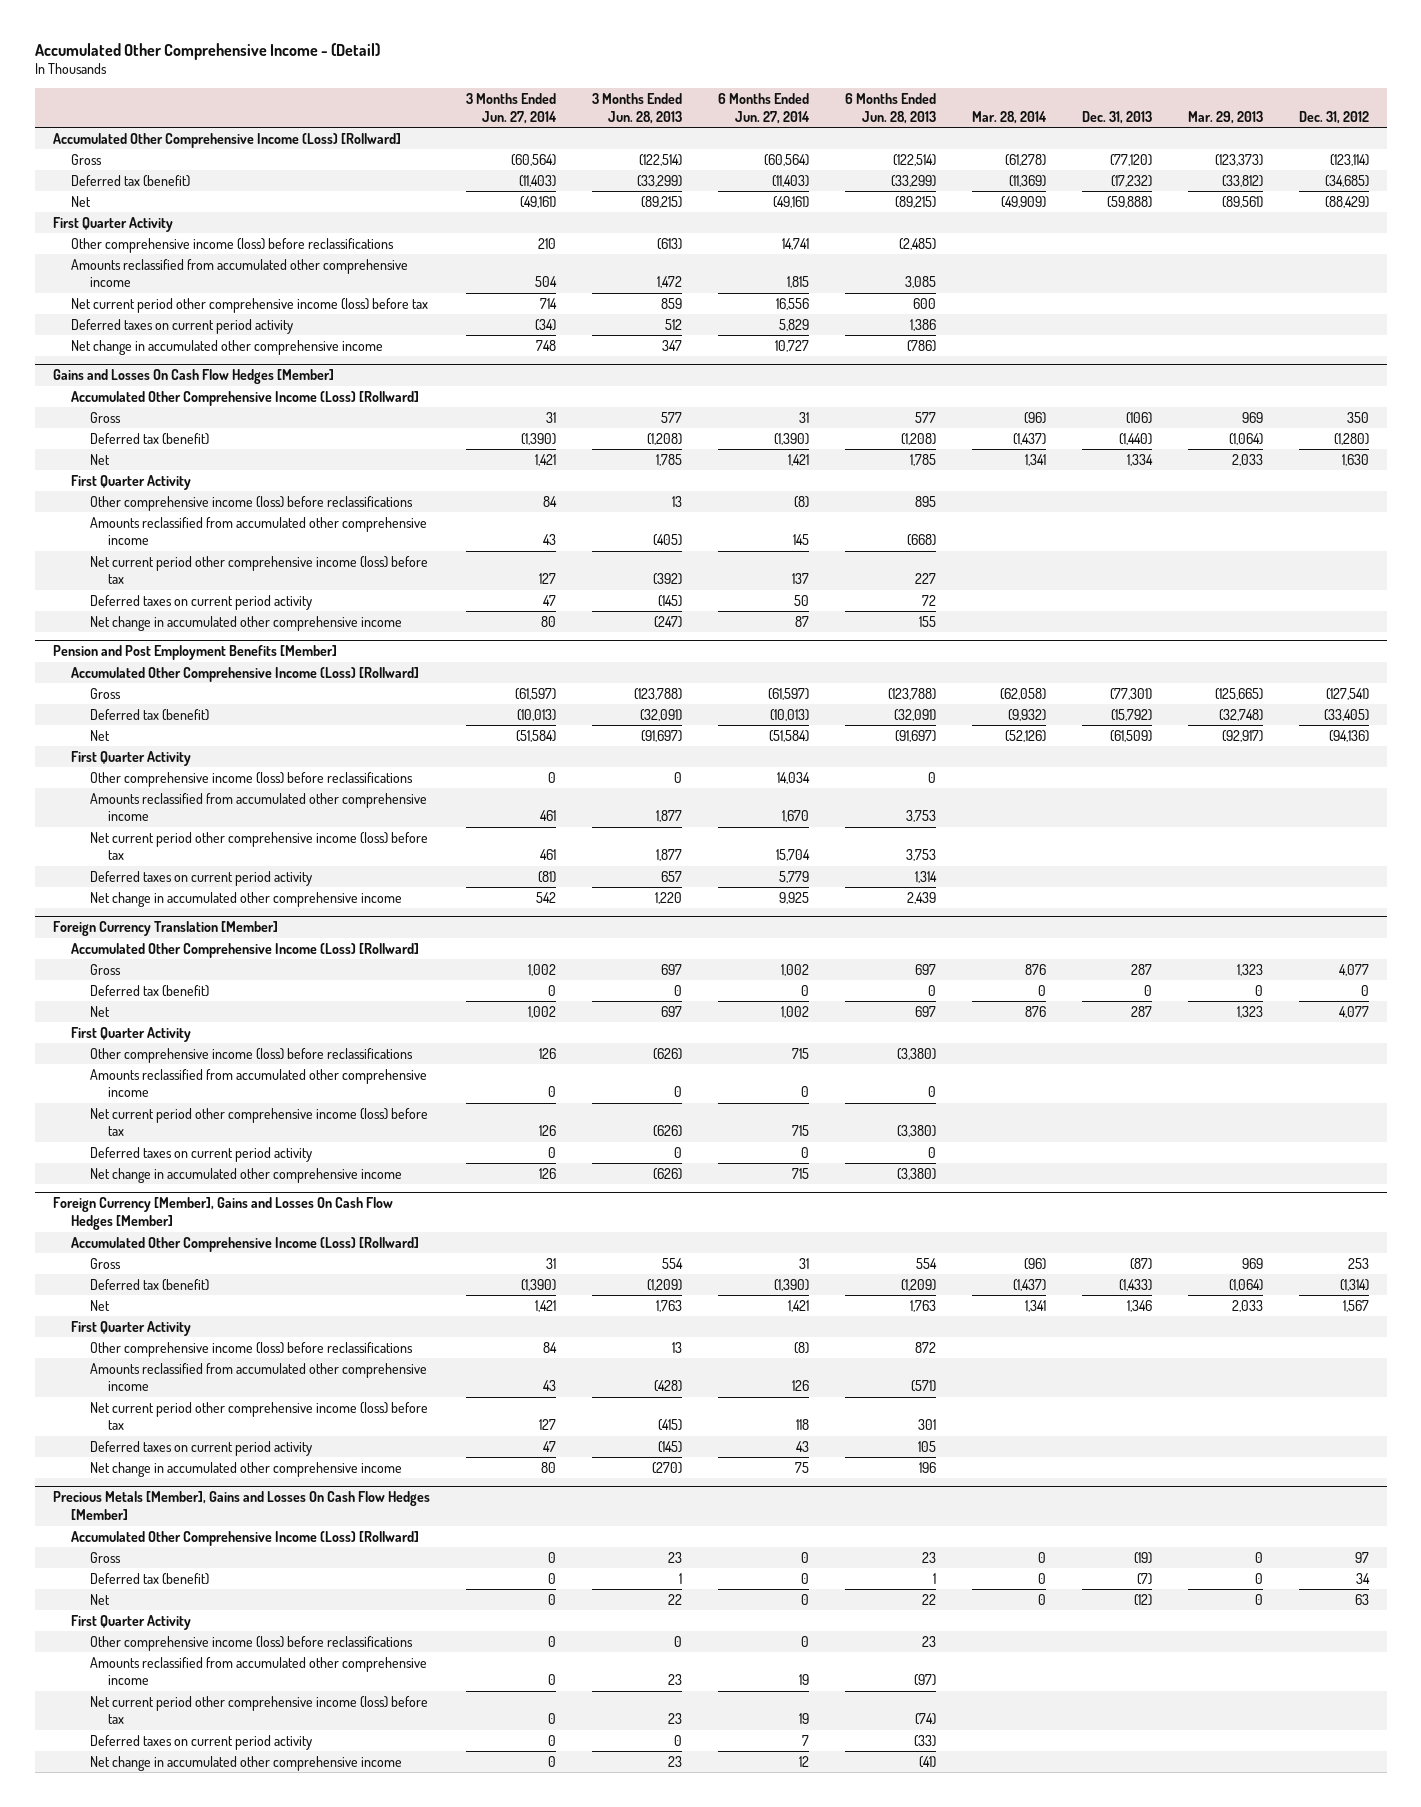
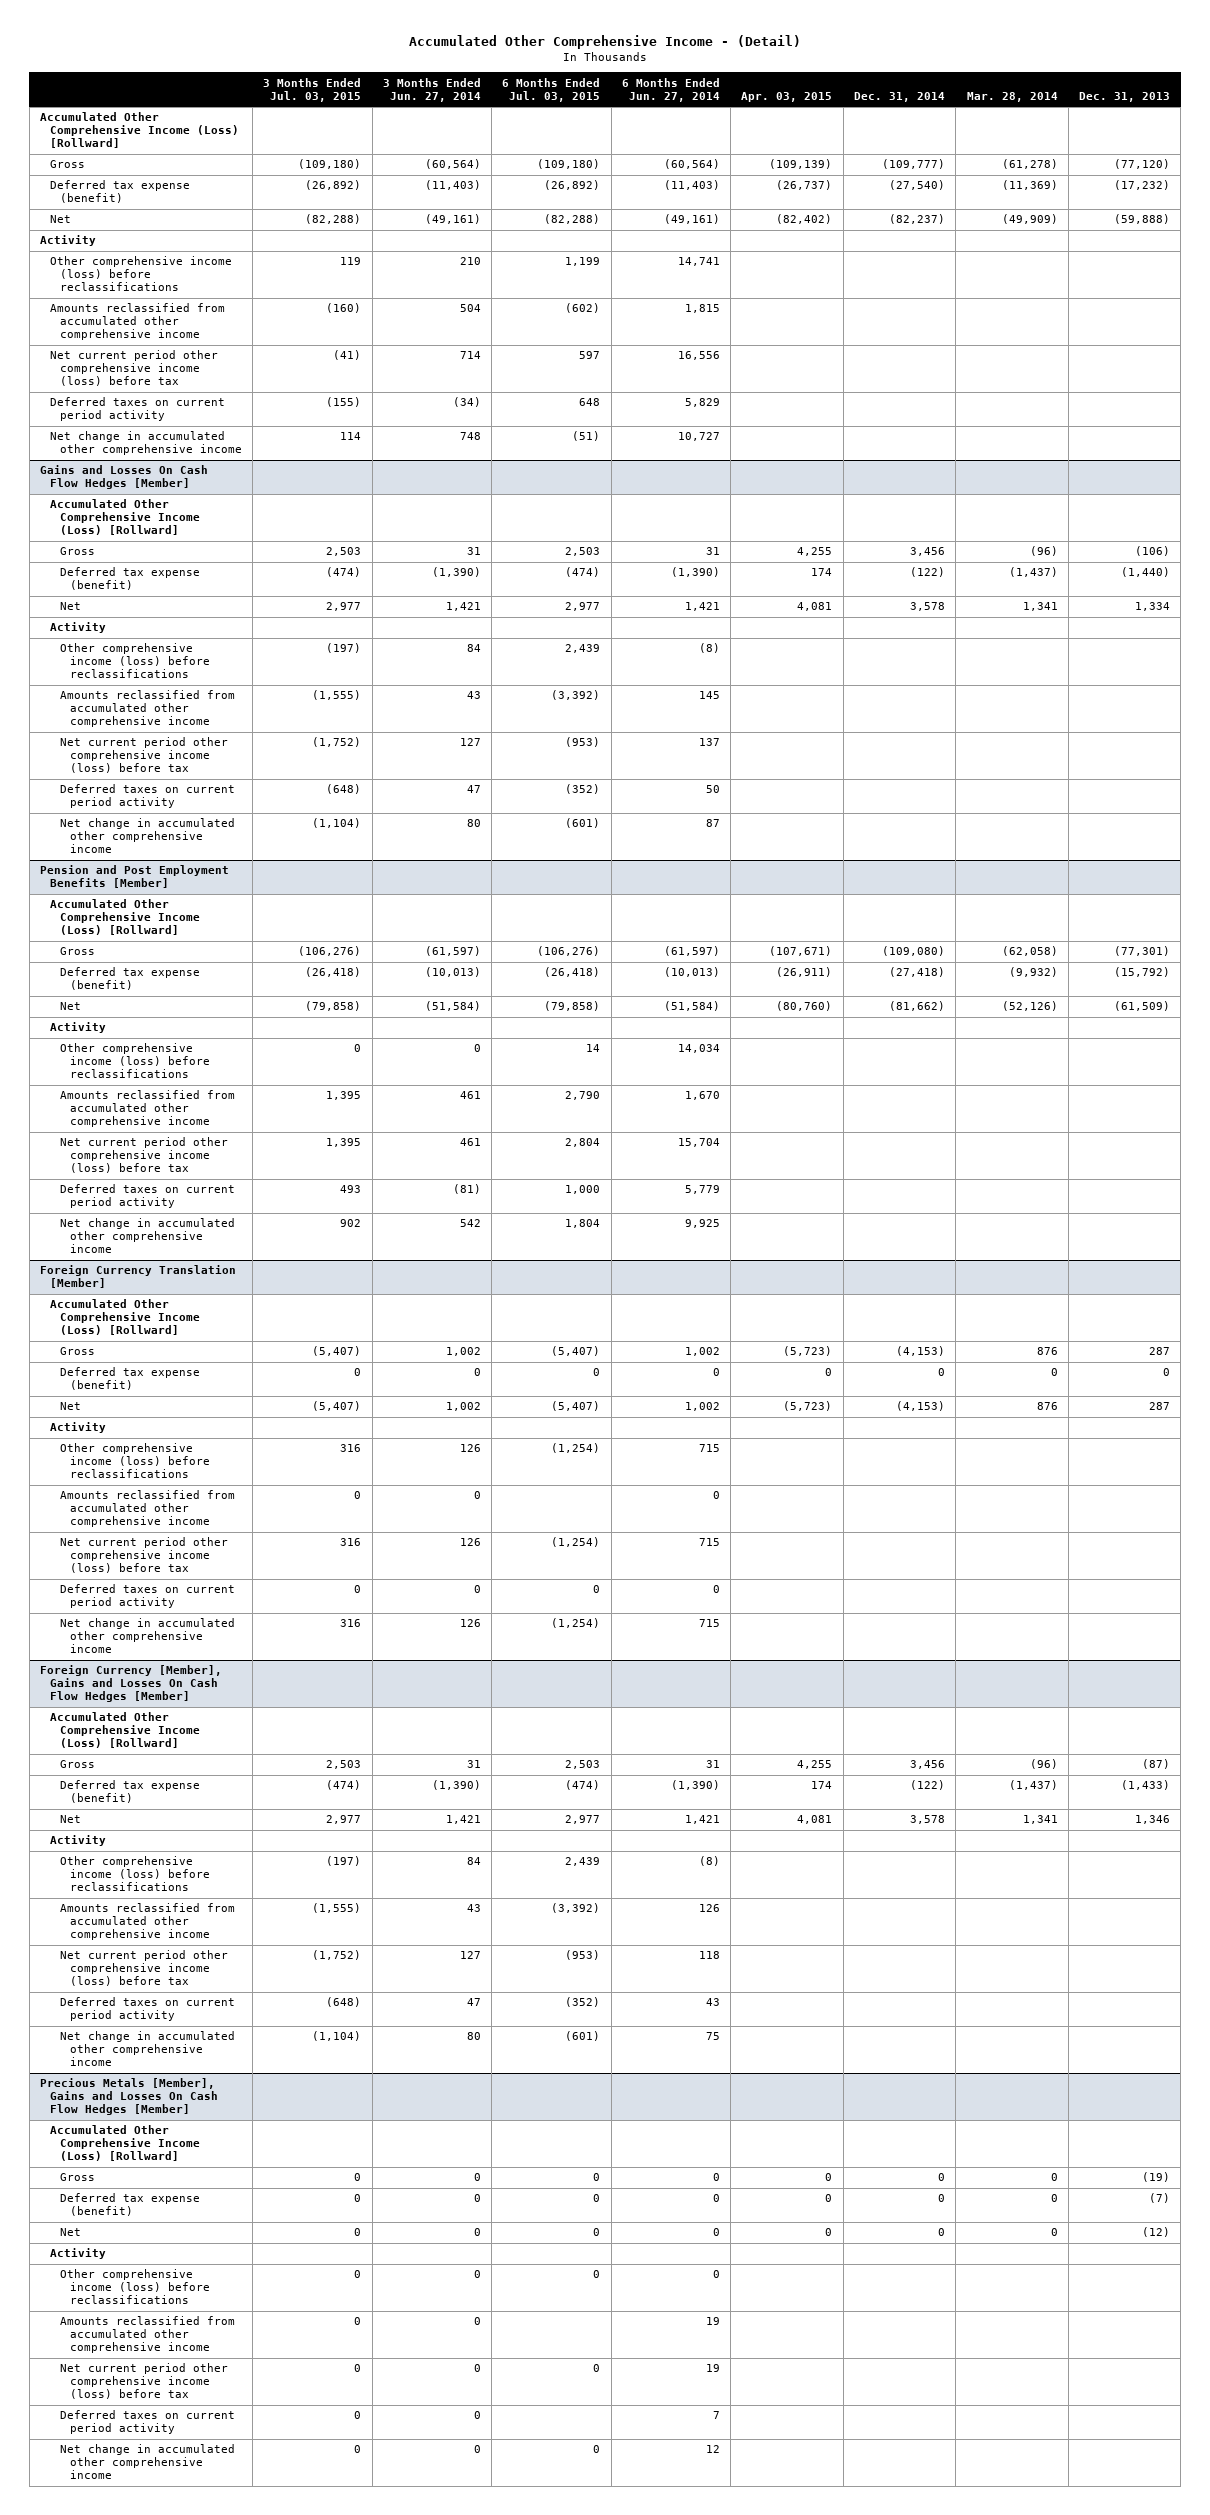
[591,92,682,124] 3 Months Ended Jun. 28, 2013 -> none
[844,92,936,124] 6 Months Ended Jun. 28, 2013 -> none
[1187,110,1263,124] Mar. 29, 2013 -> none
[1298,110,1369,124] Dec. 31, 2012 -> none
none -> [263,77,362,102] 3 Months Ended Jul. 03, 2015
none -> [502,77,601,102] 6 Months Ended Jul. 03, 2015
none -> [741,91,833,102] Apr. 03, 2015
none -> [854,91,946,102] Dec. 31, 2014
[71,174,191,187] Deferred tax (benefit) -> [49,180,190,204] Deferred tax expense (benefit)
[52,216,173,232] First Quarter Activity -> [39,235,96,247] Activity
[89,432,209,445] Deferred tax (benefit) -> [59,567,200,591] Deferred tax expense (benefit)
[71,474,192,490] First Quarter Activity -> [49,622,106,634] Activity
[89,708,209,721] Deferred tax (benefit) -> [59,967,200,991] Deferred tax expense (benefit)
[71,750,192,766] First Quarter Activity -> [49,1022,106,1034] Activity
[89,984,209,997] Deferred tax (benefit) -> [59,1367,200,1391] Deferred tax expense (benefit)
[71,1026,192,1042] First Quarter Activity -> [49,1422,106,1434] Activity
[89,1278,209,1291] Deferred tax (benefit) -> [59,1780,200,1804] Deferred tax expense (benefit)
[71,1320,192,1336] First Quarter Activity -> [49,1835,106,1847] Activity
[89,1572,209,1585] Deferred tax (benefit) -> [59,2193,200,2217] Deferred tax expense (benefit)
[71,1614,192,1630] First Quarter Activity -> [49,2248,106,2260] Activity

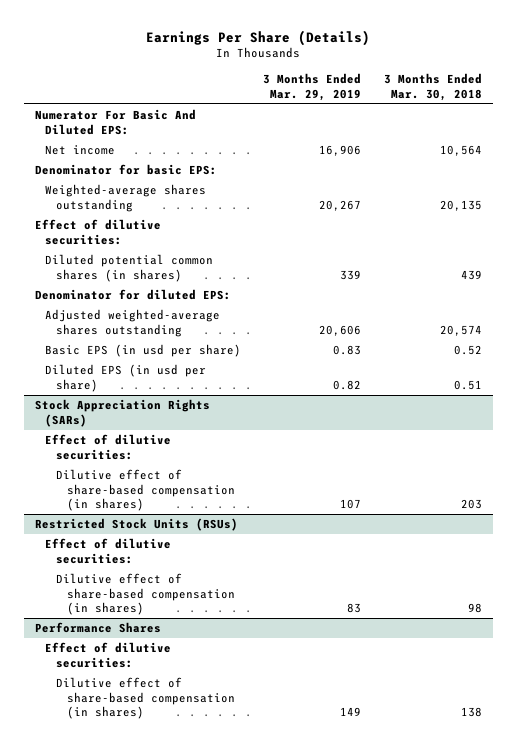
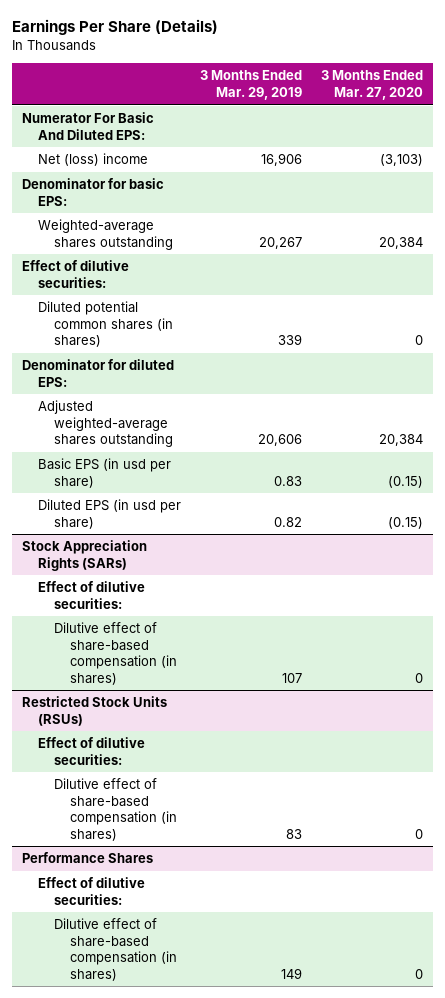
[383,72,482,101] 3 Months Ended Mar. 30, 2018 -> none
none -> [321,70,424,100] 3 Months Ended Mar. 27, 2020
[45,145,116,156] Net income -> [38,153,149,167] Net (loss) income

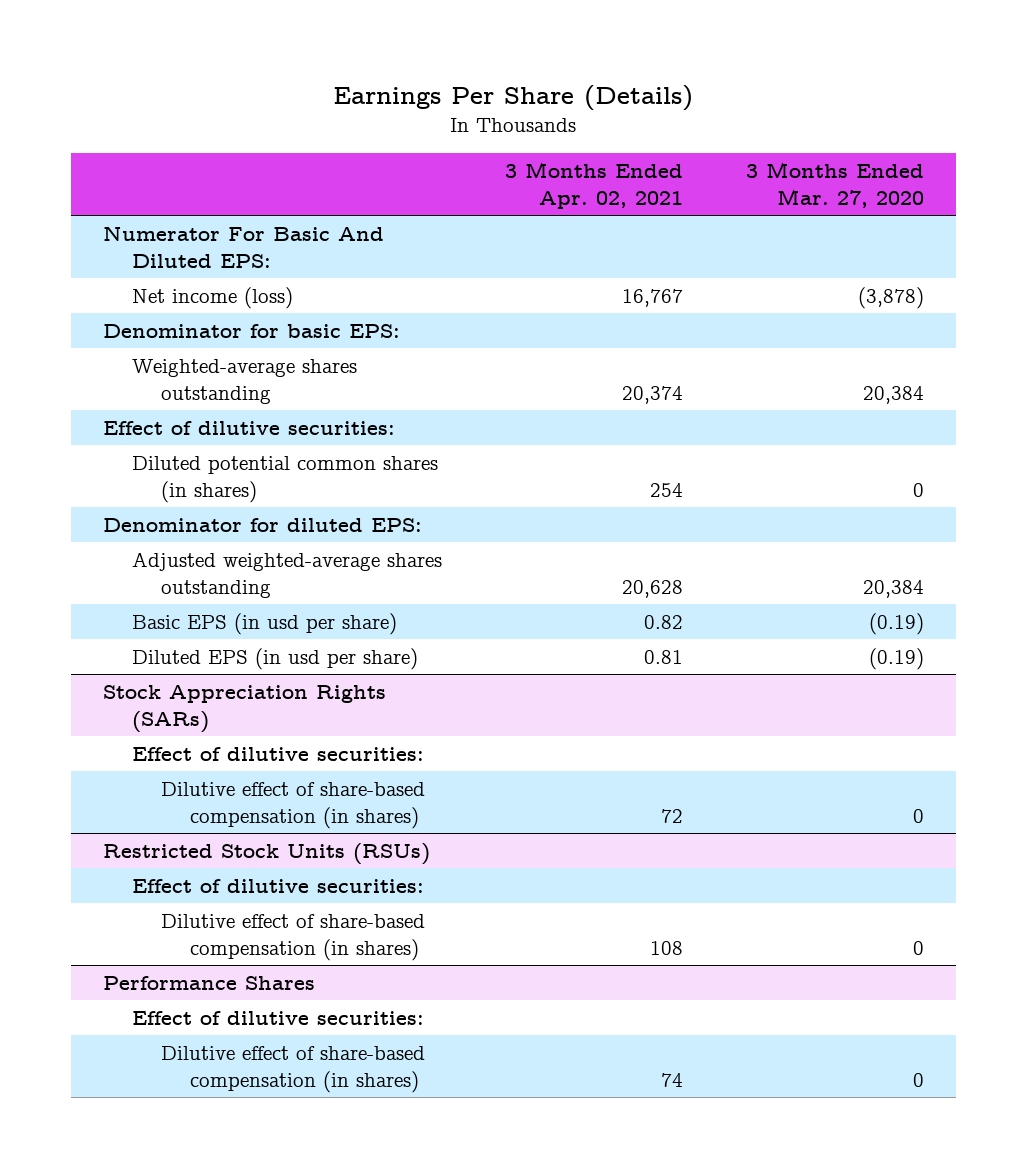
[200,70,303,100] 3 Months Ended Mar. 29, 2019 -> none
none -> [505,162,684,210] 3 Months Ended Apr. 02, 2021
[38,153,149,167] Net (loss) income -> [131,286,293,309] Net income (loss)
[380,154,424,167] (3,103) -> [858,286,925,309] (3,878)
[388,475,424,488] (0.15) -> [869,612,925,635] (0.19)
[388,516,424,529] (0.15) -> [869,647,925,670] (0.19)

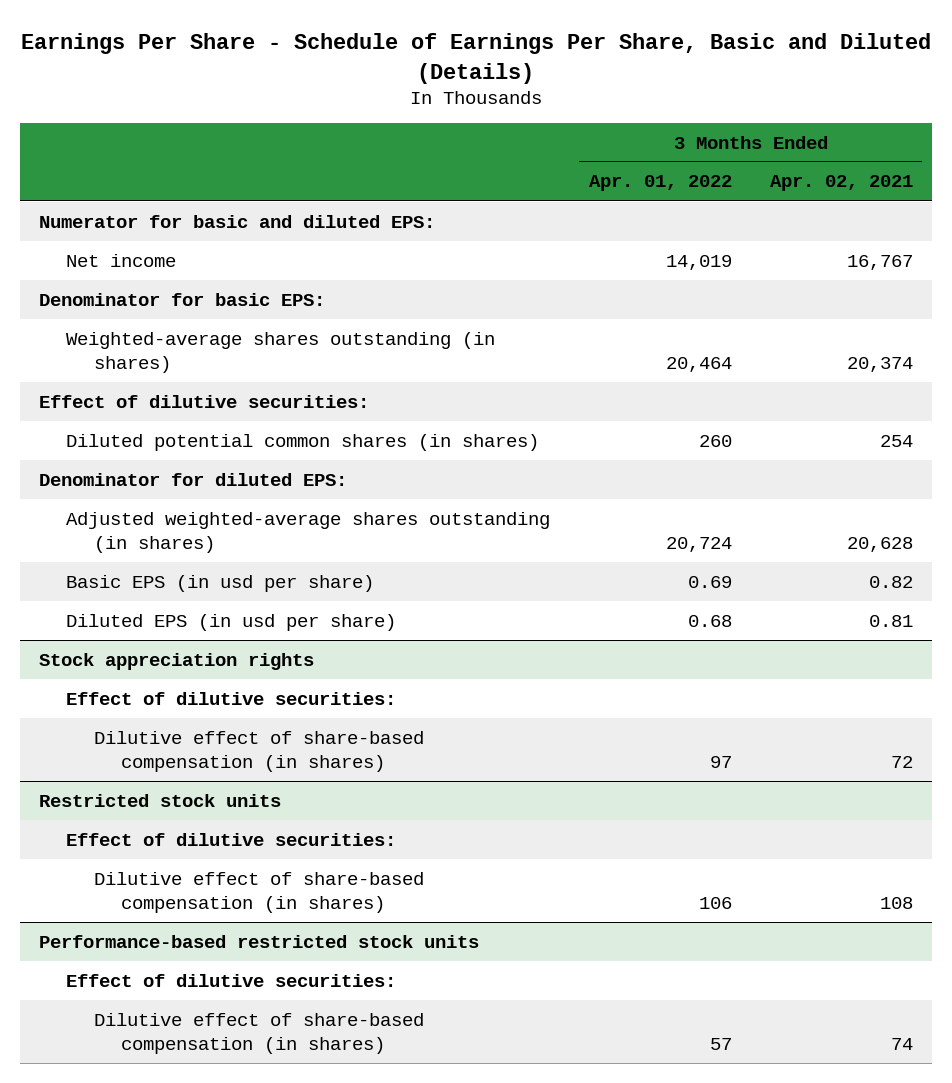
[333,84,694,111] Earnings Per Share (Details) -> [20,33,931,84] Earnings Per Share - Schedule of Earnings Per Share, Basic and Diluted (Details)
[746,162,925,209] 3 Months Ended Mar. 27, 2020 -> none
none -> [588,175,732,192] Apr. 01, 2022
[102,225,384,268] Numerator For Basic And Diluted EPS: -> [39,214,436,228] Numerator for basic and diluted EPS:
[131,286,293,309] Net income (loss) -> [66,253,177,267] Net income
[131,358,357,404] Weighted-average shares outstanding -> [66,331,496,373] Weighted-average shares outstanding (in shares)
[131,551,442,598] Adjusted weighted-average shares outstanding -> [66,511,551,553] Adjusted weighted-average shares outstanding (in shares)
[102,684,386,733] Stock Appreciation Rights (SARs) -> [39,652,315,670] Stock appreciation rights
[102,842,430,865] Restricted Stock Units (RSUs) -> [39,793,282,807] Restricted stock units
[102,975,315,990] Performance Shares -> [39,934,480,948] Performance-based restricted stock units

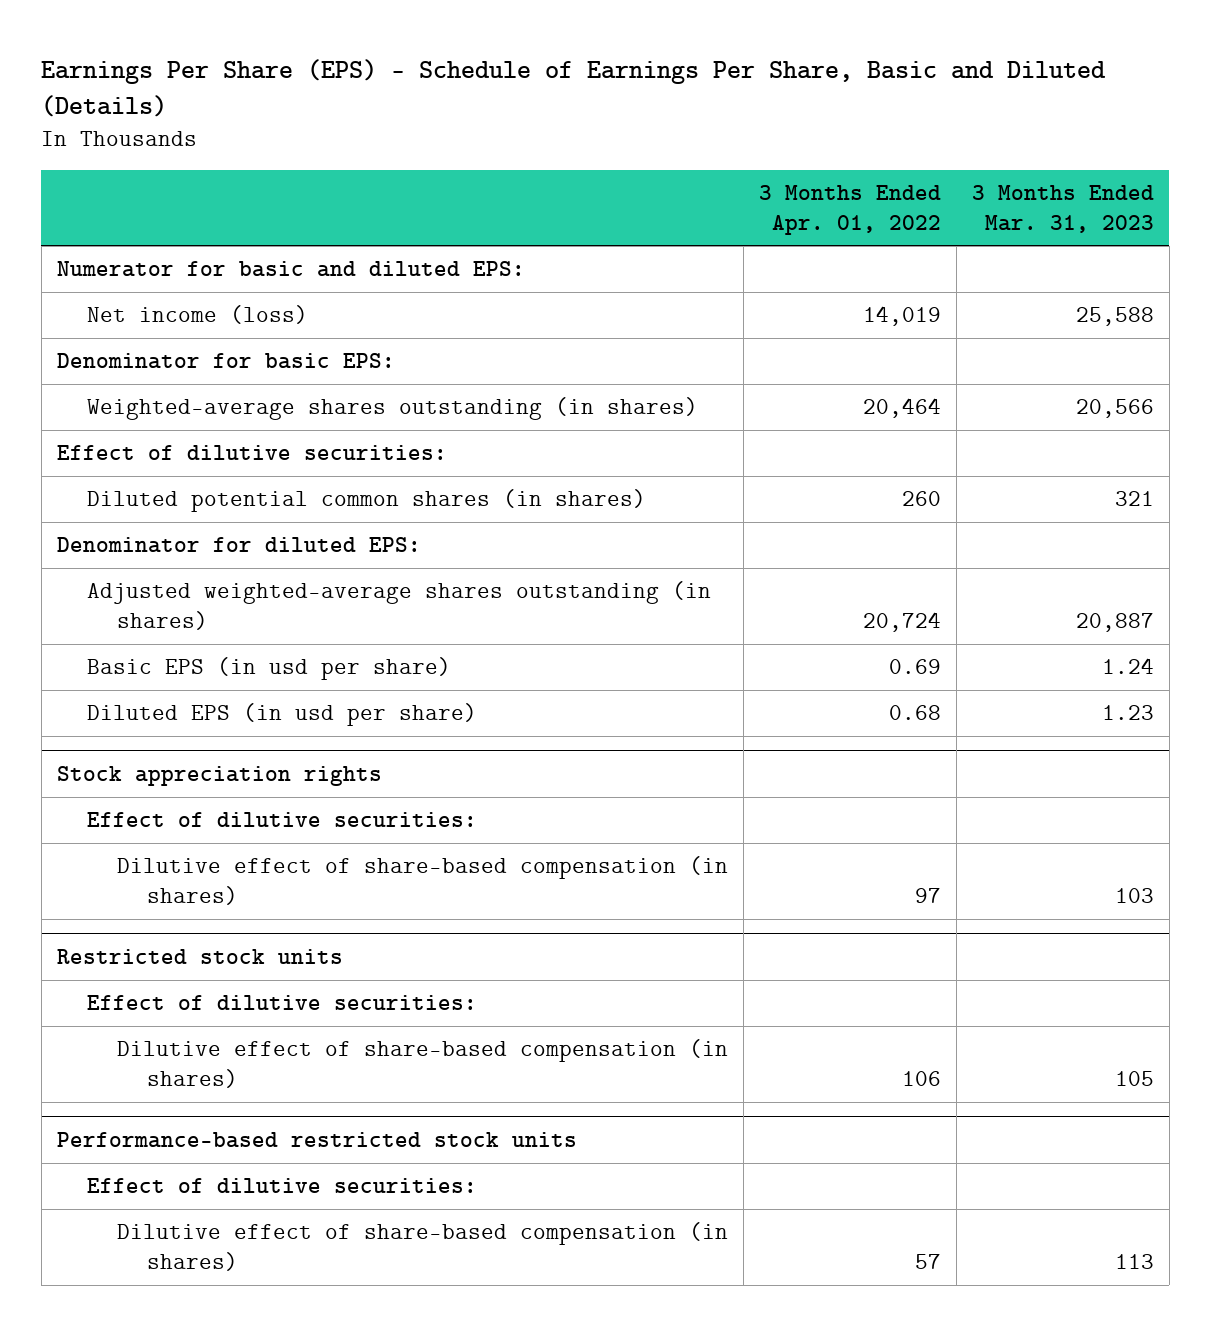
[20,33,931,84] Earnings Per Share - Schedule of Earnings Per Share, Basic and Diluted (Details) -> [41,58,1107,118] Earnings Per Share (EPS) - Schedule of Earnings Per Share, Basic and Diluted (Details)
[769,175,913,192] Apr. 02, 2021 -> none
none -> [971,184,1154,233] 3 Months Ended Mar. 31, 2023
[66,253,177,267] Net income -> [86,304,308,324] Net income (loss)

